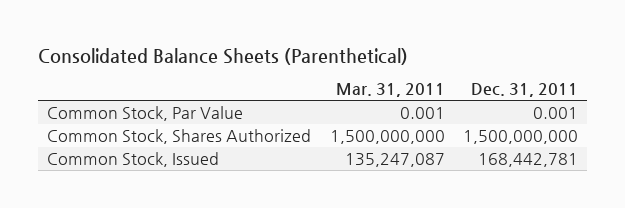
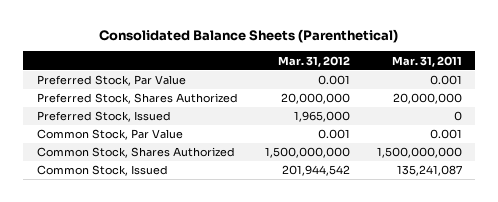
[471,82,579,97] Dec. 31, 2011 -> none
none -> [277,55,350,67] Mar. 31, 2012
none -> [36,75,186,87] Preferred Stock, Par Value
none -> [36,93,238,105] Preferred Stock, Shares Authorized
none -> [36,111,171,123] Preferred Stock, Issued
[344,153,445,168] 135,247,087 -> [396,165,462,177] 135,241,087

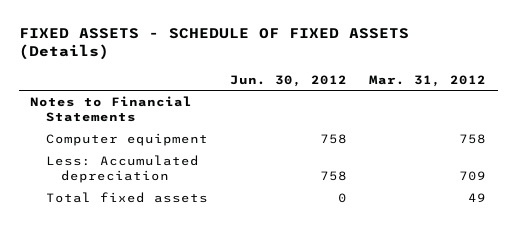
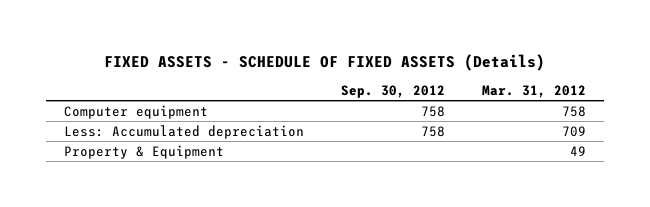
[229,74,347,87] Jun. 30, 2012 -> none
none -> [341,84,446,98] Sep. 30, 2012
[30,96,193,123] Notes to Financial Statements -> none
[45,192,208,204] Total fixed assets -> [64,144,225,159] Property & Equipment

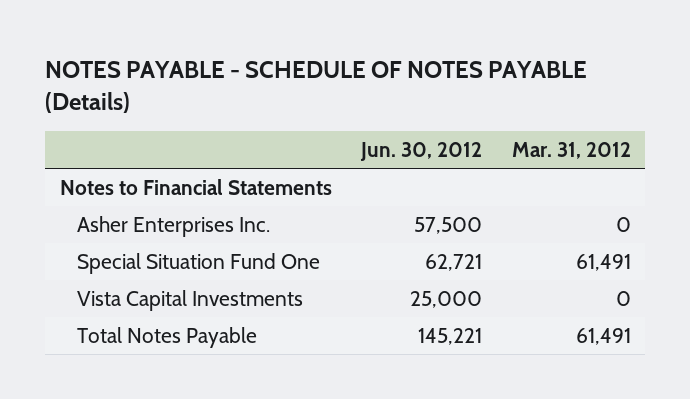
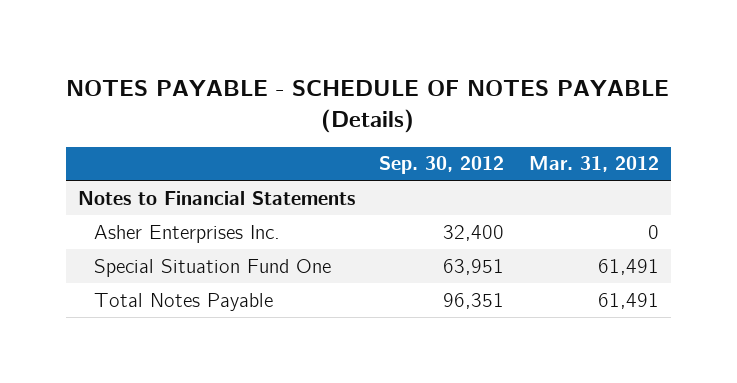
[360,141,483,161] Jun. 30, 2012 -> none
none -> [379,156,505,175] Sep. 30, 2012
[76,289,303,311] Vista Capital Investments -> none

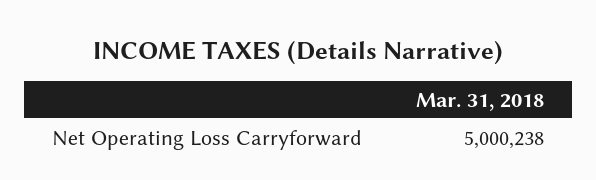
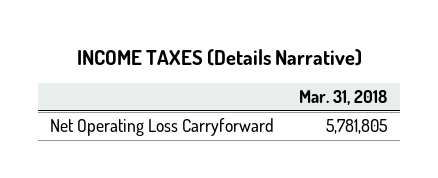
[464,130,545,149] 5,000,238 -> [326,119,388,135] 5,781,805

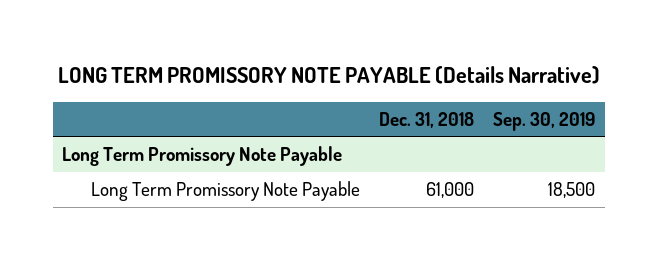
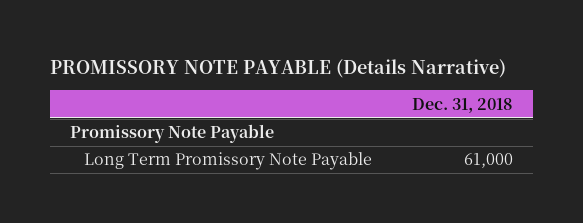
[57,65,600,84] LONG TERM PROMISSORY NOTE PAYABLE (Details Narrative) -> [49,59,506,79] PROMISSORY NOTE PAYABLE (Details Narrative)
[493,111,596,131] Sep. 30, 2019 -> none
[62,146,343,167] Long Term Promissory Note Payable -> [69,124,274,144] Promissory Note Payable

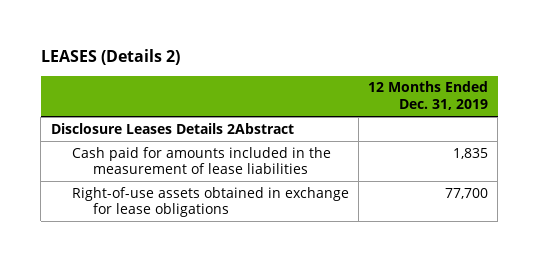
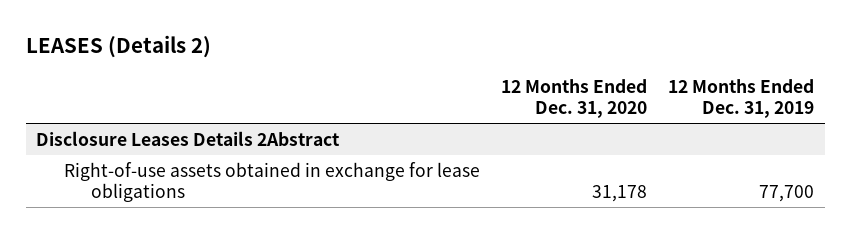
none -> [500,78,647,119] 12 Months Ended Dec. 31, 2020
[71,146,331,175] Cash paid for amounts included in the measurement of lease liabilities -> none

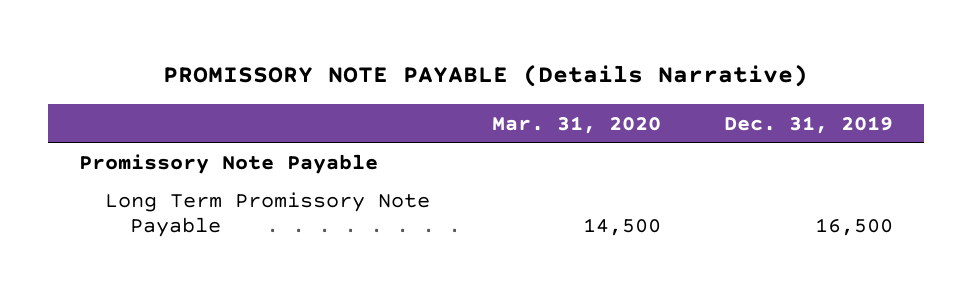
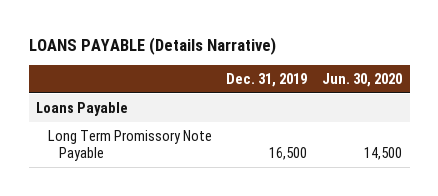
[163,64,809,88] PROMISSORY NOTE PAYABLE (Details Narrative) -> [28,37,276,56] LOANS PAYABLE (Details Narrative)
[492,115,662,134] Mar. 31, 2020 -> none
none -> [322,73,403,88] Jun. 30, 2020
[79,153,379,174] Promissory Note Payable -> [36,101,129,116] Loans Payable

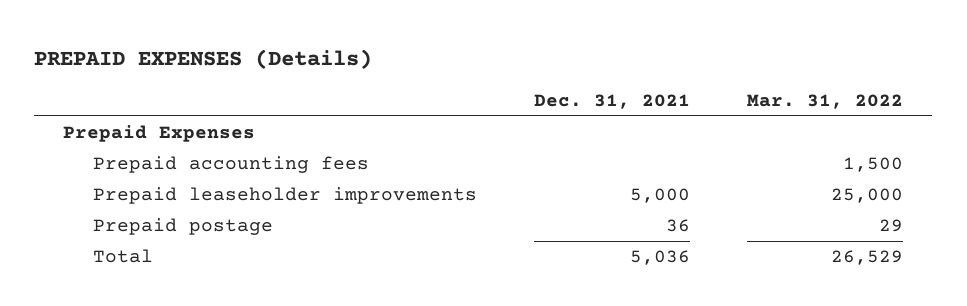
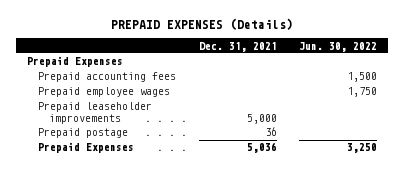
[747,93,904,109] Mar. 31, 2022 -> none
none -> [299,41,378,52] Jun. 30, 2022
none -> [38,87,171,98] Prepaid employee wages
[92,249,153,264] Total -> [38,142,135,154] Prepaid Expenses

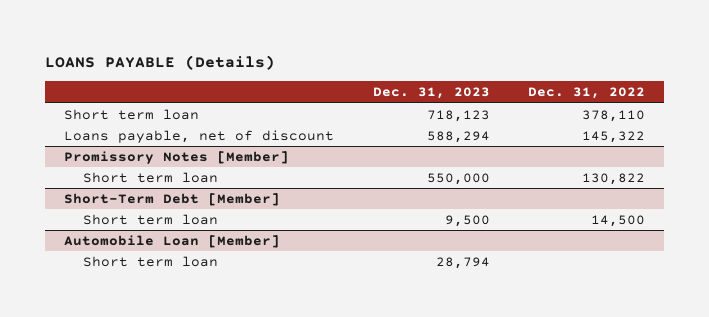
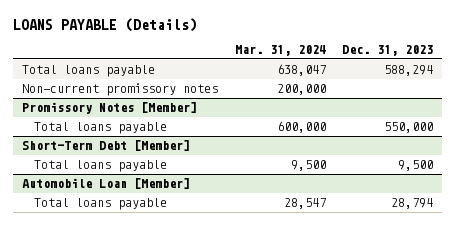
[528,87,646,100] Dec. 31, 2022 -> none
none -> [234,45,326,57] Mar. 31, 2024
[64,108,200,120] Short term loan -> none
[64,129,335,143] Loans payable, net of discount -> [21,65,155,78] Total loans payable
none -> [21,83,218,97] Non-current promissory notes
[83,171,219,183] Short term loan -> none
none -> [33,122,167,135] Total loans payable
[83,213,219,225] Short term loan -> none
none -> [33,160,167,173] Total loans payable
[83,255,219,267] Short term loan -> [33,198,167,211] Total loans payable

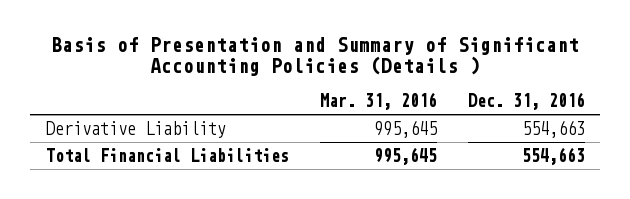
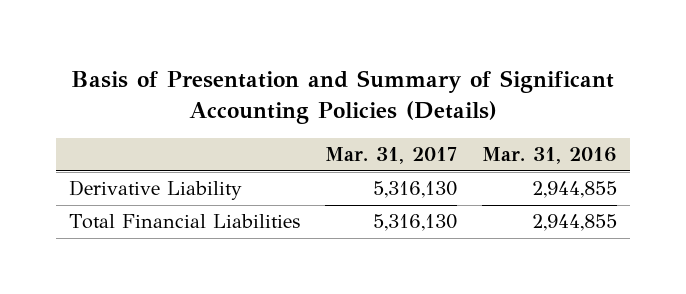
[51,36,580,77] Basis of Presentation and Summary of Significant Accounting Policies (Details ) -> [70,69,614,124] Basis of Presentation and Summary of Significant Accounting Policies (Details)
[467,91,585,110] Dec. 31, 2016 -> none
none -> [324,146,457,164] Mar. 31, 2017
[373,120,437,139] 995,645 -> [532,181,618,199] 2,944,855
[373,147,437,166] 995,645 -> [532,214,618,232] 2,944,855

